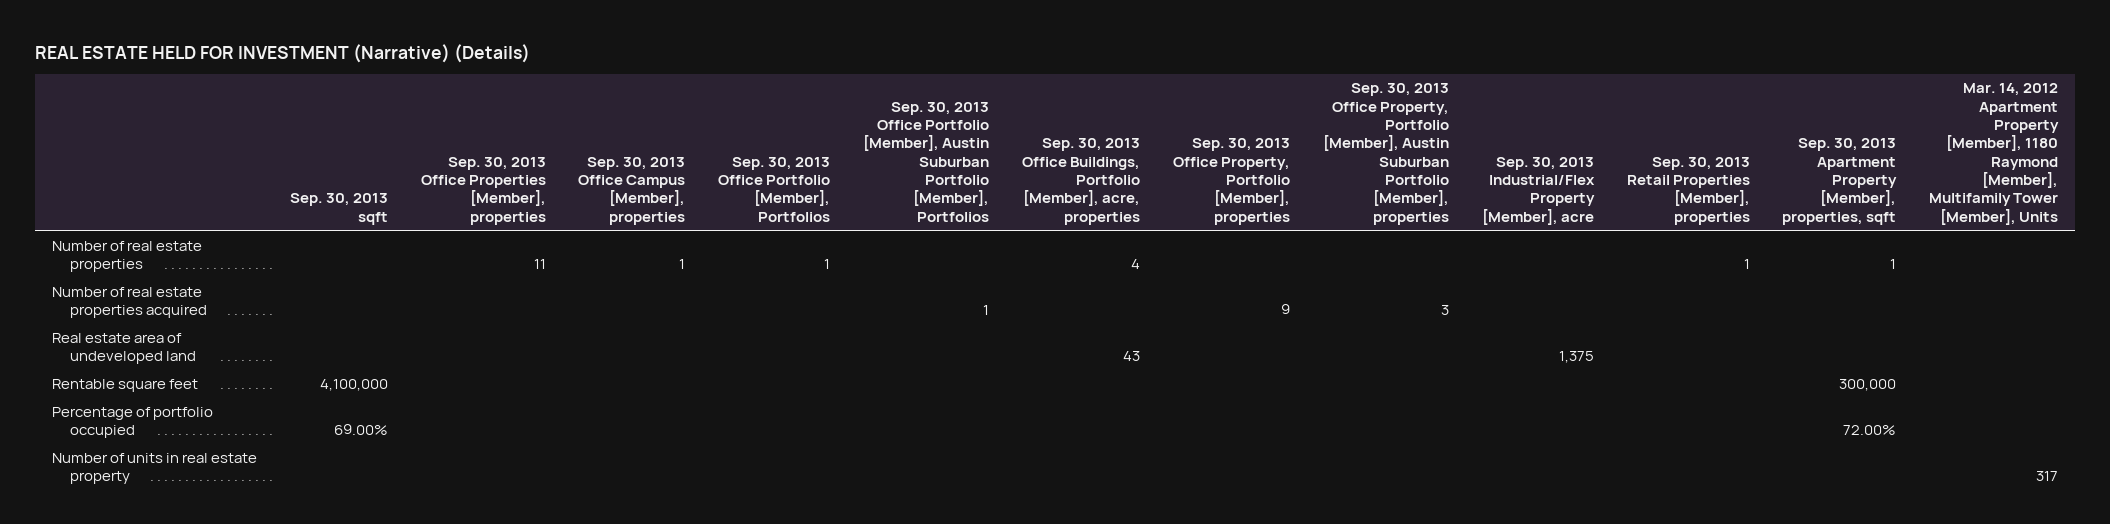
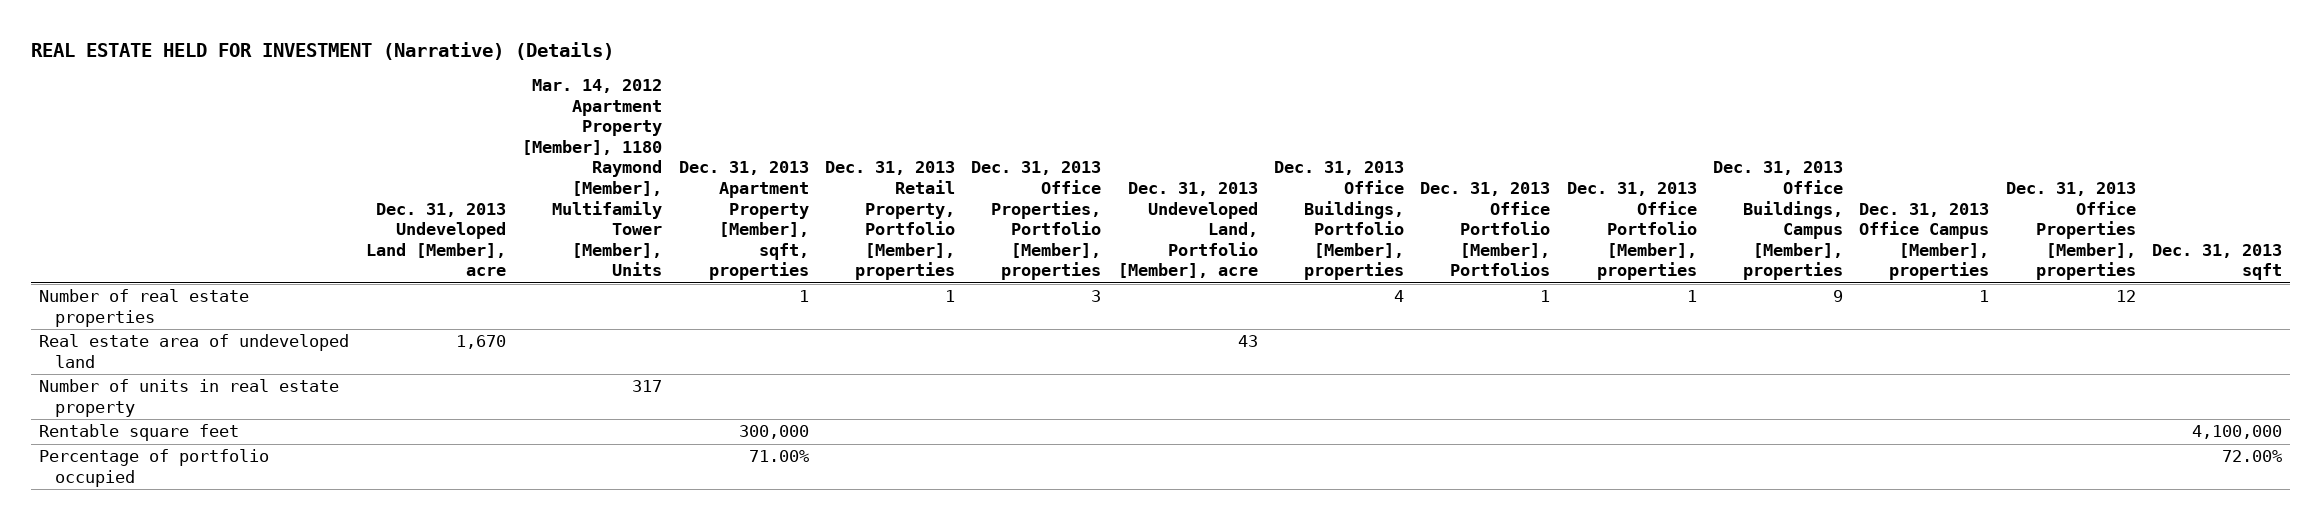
[289,193,388,225] Sep. 30, 2013 sqft -> none
[420,156,546,225] Sep. 30, 2013 Office Properties [Member], properties -> none
[578,156,686,225] Sep. 30, 2013 Office Campus [Member], properties -> none
[718,156,831,222] Sep. 30, 2013 Office Portfolio [Member], Portfolios -> none
[863,101,990,222] Sep. 30, 2013 Office Portfolio [Member], Austin Suburban Portfolio [Member], Portfolios -> none
[1022,138,1141,225] Sep. 30, 2013 Office Buildings, Portfolio [Member], acre, properties -> none
[1172,138,1290,225] Sep. 30, 2013 Office Property, Portfolio [Member], properties -> none
[1322,83,1449,225] Sep. 30, 2013 Office Property, Portfolio [Member], Austin Suburban Portfolio [Member], properties -> none
[1481,156,1595,225] Sep. 30, 2013 Industrial/Flex Property [Member], acre -> none
[1626,156,1750,225] Sep. 30, 2013 Retail Properties [Member], properties -> none
[1782,138,1898,225] Sep. 30, 2013 Apartment Property [Member], properties, sqft -> none
none -> [365,202,506,277] Dec. 31, 2013 Undeveloped Land [Member], acre
none -> [678,161,809,281] Dec. 31, 2013 Apartment Property [Member], sqft, properties
none -> [824,161,955,281] Dec. 31, 2013 Retail Property, Portfolio [Member], properties
none -> [971,161,1102,281] Dec. 31, 2013 Office Properties, Portfolio [Member], properties
none -> [1117,181,1258,279] Dec. 31, 2013 Undeveloped Land, Portfolio [Member], acre
none -> [1274,161,1405,281] Dec. 31, 2013 Office Buildings, Portfolio [Member], properties
none -> [1420,181,1551,277] Dec. 31, 2013 Office Portfolio [Member], Portfolios
none -> [1566,181,1697,281] Dec. 31, 2013 Office Portfolio [Member], properties
none -> [1713,161,1844,281] Dec. 31, 2013 Office Buildings, Campus [Member], properties
none -> [1859,202,1990,281] Dec. 31, 2013 Office Campus [Member], properties
none -> [2005,181,2136,281] Dec. 31, 2013 Office Properties [Member], properties
none -> [2152,243,2283,281] Dec. 31, 2013 sqft
[51,286,207,318] Number of real estate properties acquired -> none
[51,452,257,484] Number of units in real estate property -> [39,379,340,417] Number of units in real estate property

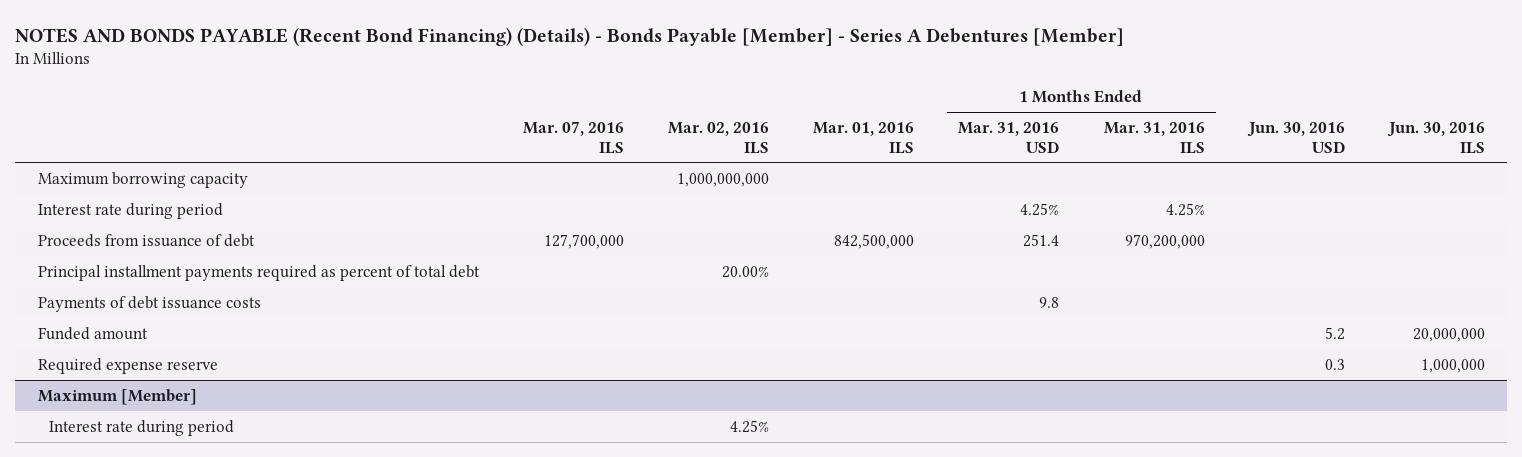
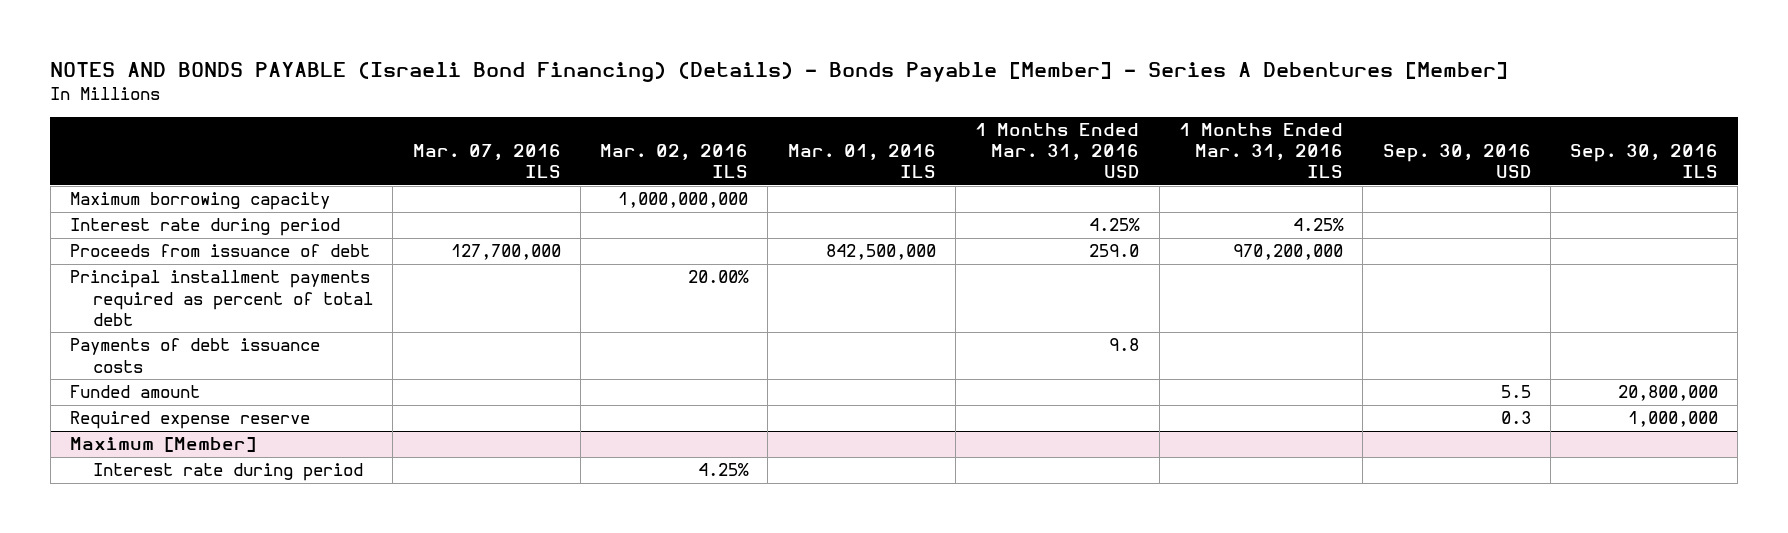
[15,26,1125,46] NOTES AND BONDS PAYABLE (Recent Bond Financing) (Details) - Bonds Payable [Member] - Series A Debentures [Member] -> [50,61,1509,82] NOTES AND BONDS PAYABLE (Israeli Bond Financing) (Details) - Bonds Payable [Member] - Series A Debentures [Member]
[1246,121,1345,153] Jun. 30, 2016 USD -> none
[1386,121,1485,154] Jun. 30, 2016 ILS -> none
none -> [1382,144,1531,179] Sep. 30, 2016 USD
none -> [1570,144,1719,179] Sep. 30, 2016 ILS
[1023,233,1060,247] 251.4 -> [1089,244,1140,258] 259.0

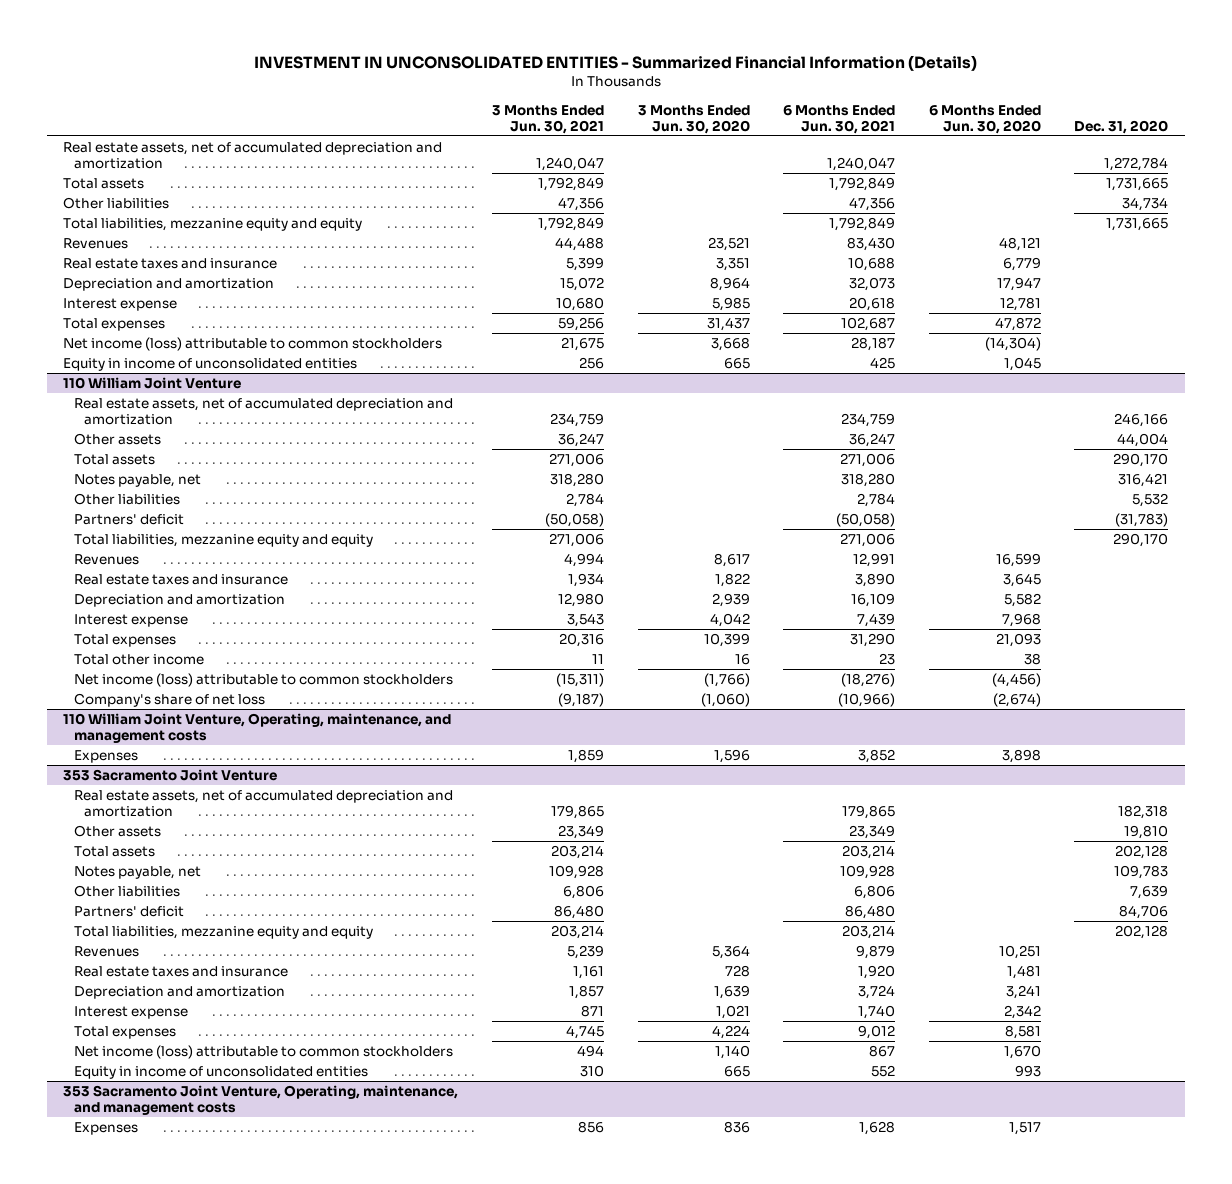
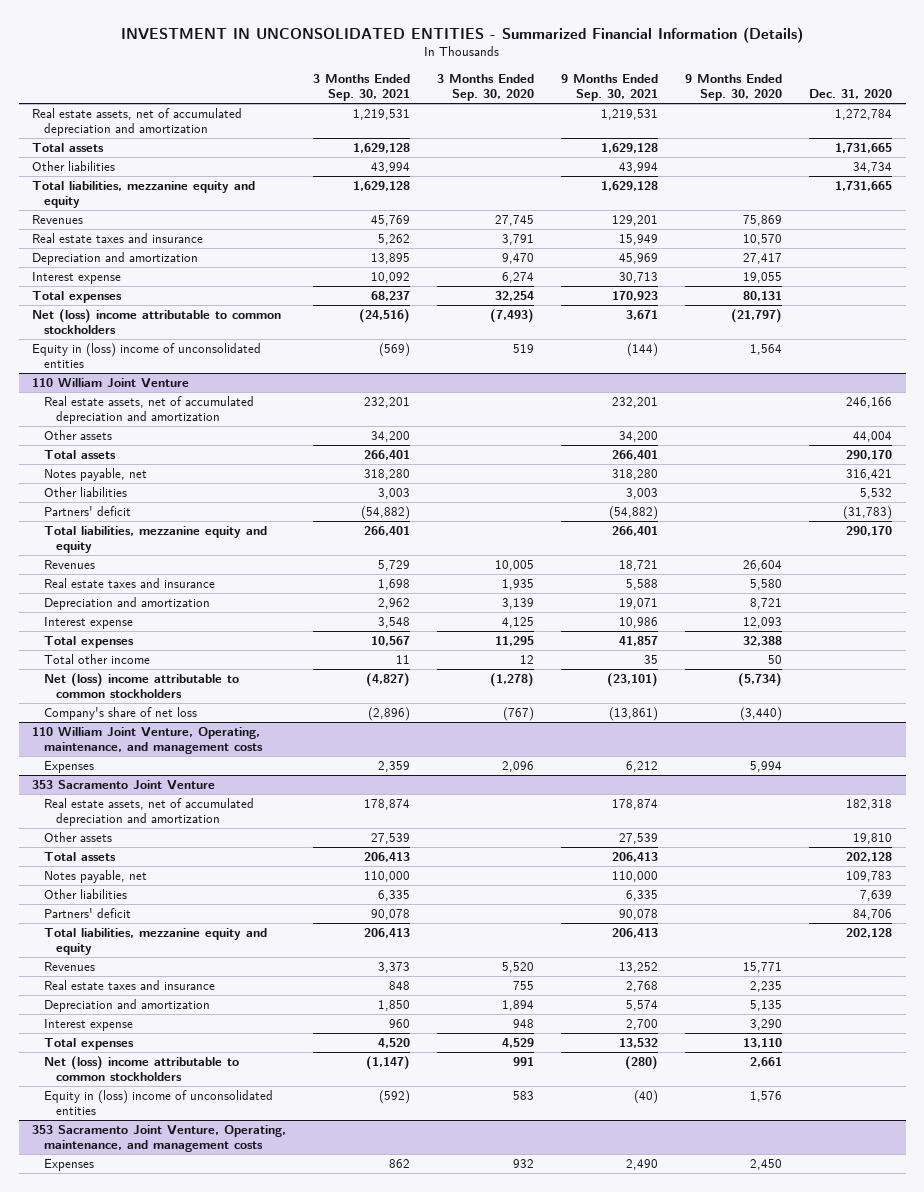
[492,104,605,134] 3 Months Ended Jun. 30, 2021 -> none
[637,104,750,134] 3 Months Ended Jun. 30, 2020 -> none
[783,104,896,134] 6 Months Ended Jun. 30, 2021 -> none
[928,104,1041,134] 6 Months Ended Jun. 30, 2020 -> none
none -> [313,74,411,102] 3 Months Ended Sep. 30, 2021
none -> [437,74,535,102] 3 Months Ended Sep. 30, 2020
none -> [561,74,659,102] 9 Months Ended Sep. 30, 2021
none -> [685,74,783,102] 9 Months Ended Sep. 30, 2020
[63,337,443,352] Net income (loss) attributable to common stockholders -> [32,309,282,335] Net (loss) income attributable to common stockholders
[63,358,358,372] Equity in income of unconsolidated entities -> [32,343,262,369] Equity in (loss) income of unconsolidated entities
[73,673,453,688] Net income (loss) attributable to common stockholders -> [44,673,240,699] Net (loss) income attributable to common stockholders
[73,1045,453,1060] Net income (loss) attributable to common stockholders -> [44,1056,240,1082] Net (loss) income attributable to common stockholders
[73,1066,368,1080] Equity in income of unconsolidated entities -> [44,1090,274,1116] Equity in (loss) income of unconsolidated entities

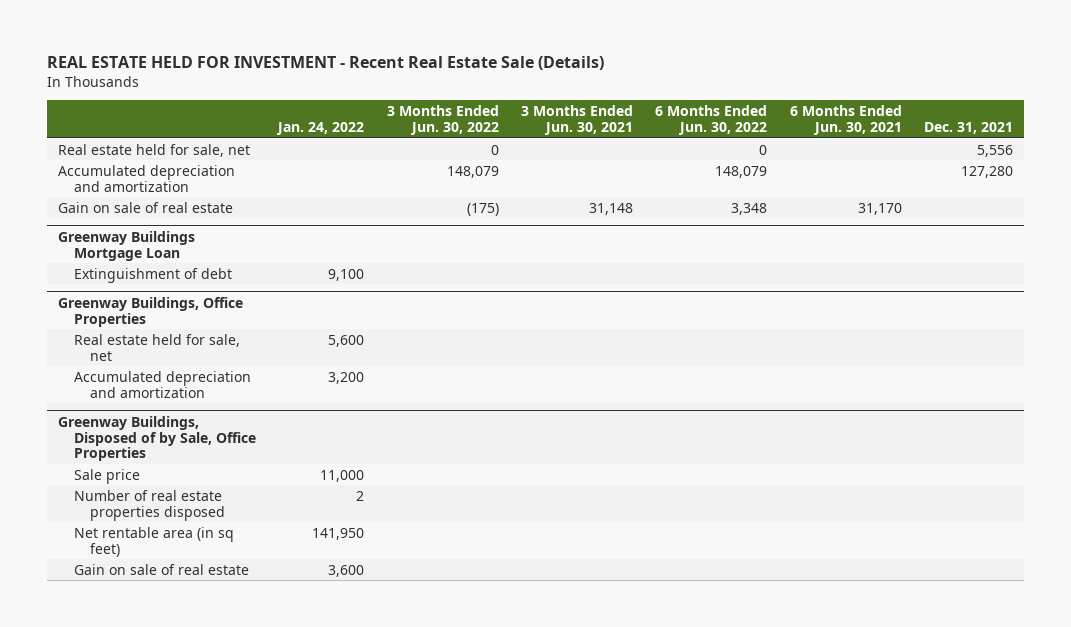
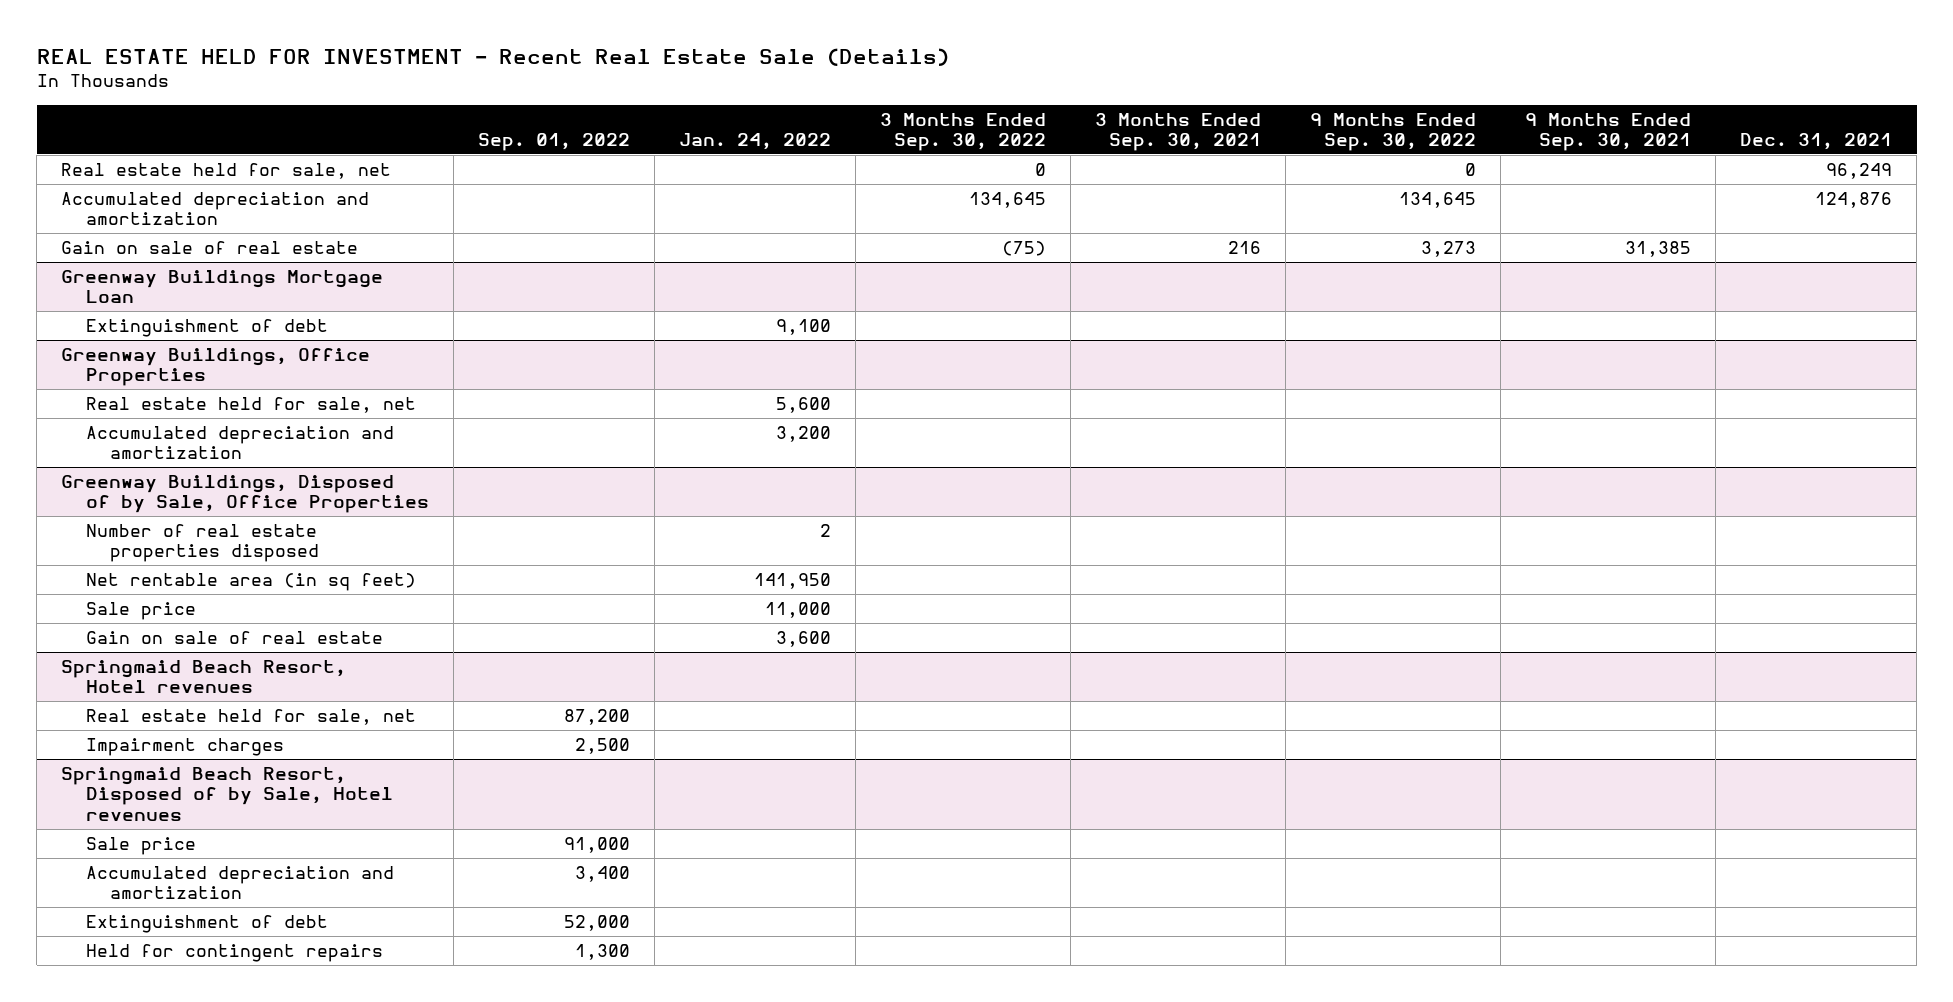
[386,104,499,135] 3 Months Ended Jun. 30, 2022 -> none
[520,104,633,135] 3 Months Ended Jun. 30, 2021 -> none
[655,104,768,135] 6 Months Ended Jun. 30, 2022 -> none
[789,104,902,135] 6 Months Ended Jun. 30, 2021 -> none
none -> [477,133,630,152] Sep. 01, 2022
none -> [879,112,1046,152] 3 Months Ended Sep. 30, 2022
none -> [1094,112,1261,152] 3 Months Ended Sep. 30, 2021
none -> [1310,112,1477,152] 9 Months Ended Sep. 30, 2022
none -> [1525,112,1692,152] 9 Months Ended Sep. 30, 2021
[976,144,1013,157] 5,556 -> [1826,163,1893,180] 96,249
[960,165,1013,178] 127,280 -> [1815,192,1893,209] 124,876
[73,468,140,484] Sale price -> [85,602,196,621] Sale price
none -> [61,660,347,694] Springmaid Beach Resort, Hotel revenues
none -> [85,709,416,726] Real estate held for sale, net
none -> [85,738,284,757] Impairment charges
none -> [61,767,393,821] Springmaid Beach Resort, Disposed of by Sale, Hotel revenues
none -> [85,837,196,856] Sale price
none -> [85,866,394,900] Accumulated depreciation and amortization
none -> [85,915,328,934] Extinguishment of debt
none -> [85,944,383,963] Held for contingent repairs

